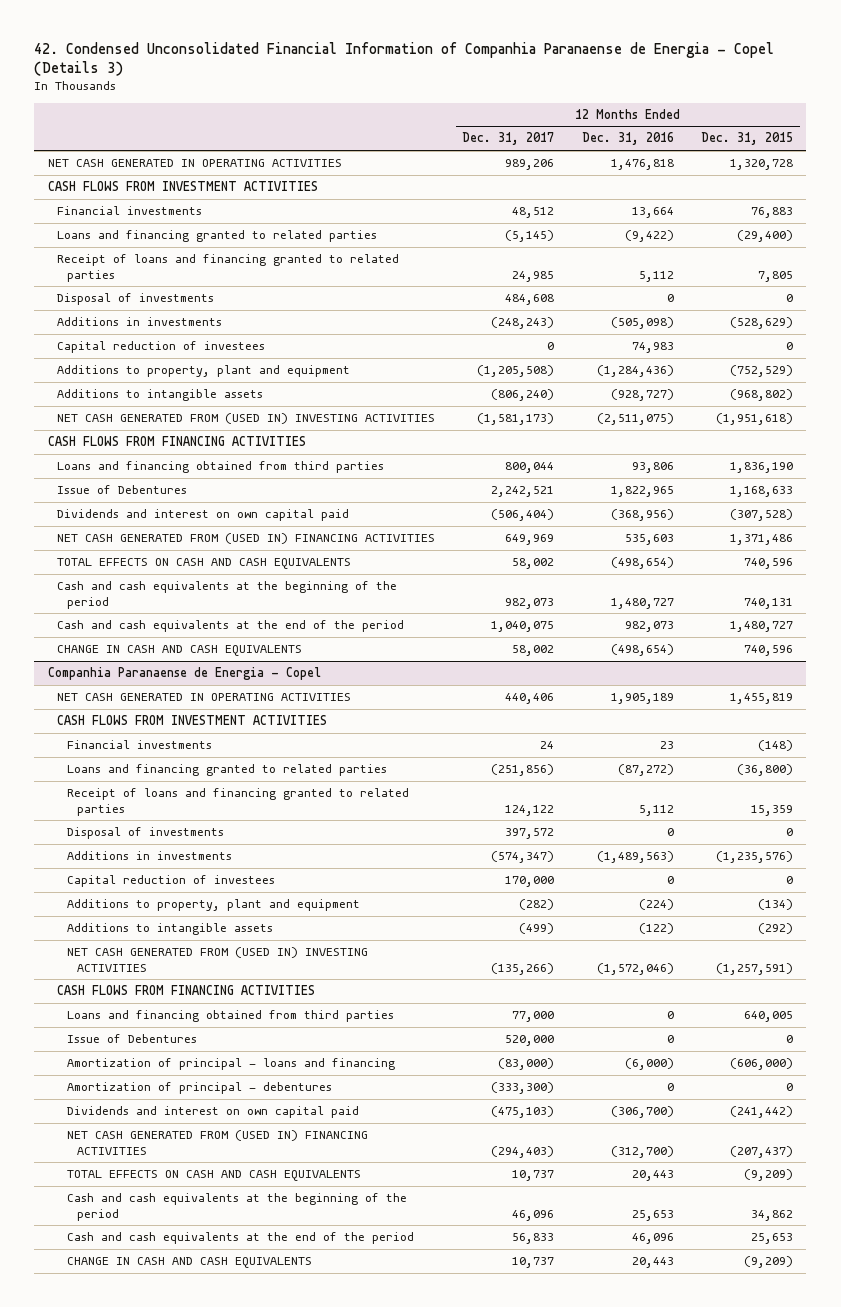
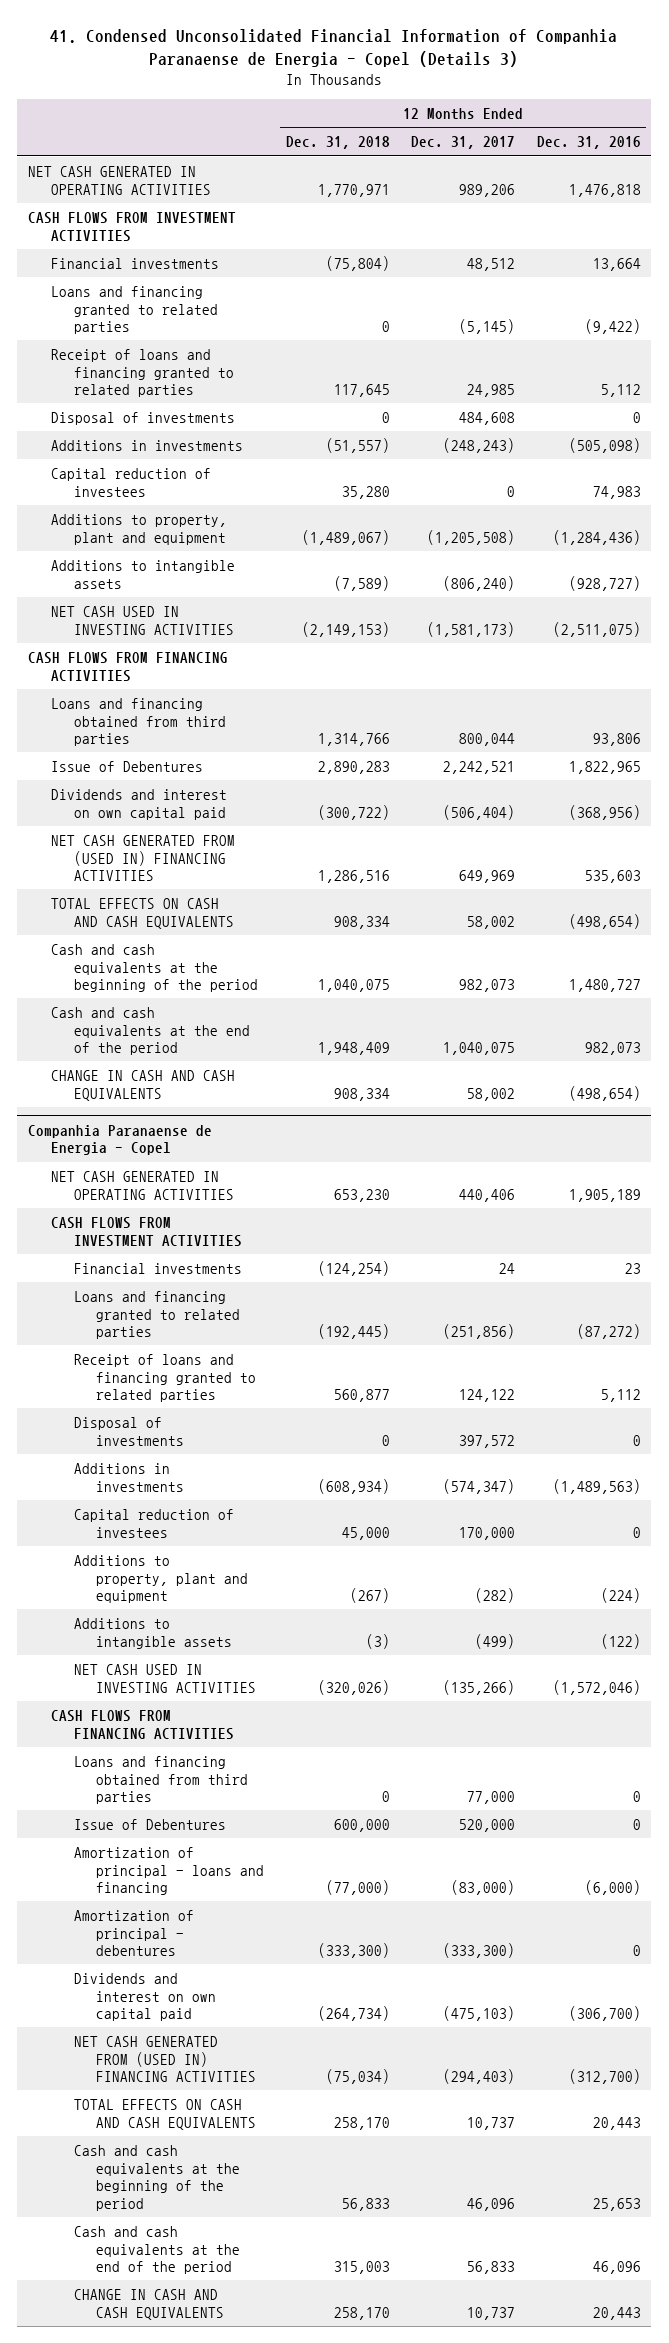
[34,41,775,77] 42. Condensed Unconsolidated Financial Information of Companhia Paranaense de Energia - Copel (Details 3) -> [50,28,618,67] 41. Condensed Unconsolidated Financial Information of Companhia Paranaense de Energia - Copel (Details 3)
[700,132,793,146] Dec. 31, 2015 -> none
none -> [285,136,390,150] Dec. 31, 2018
[57,413,436,425] NET CASH GENERATED FROM (USED IN) INVESTING ACTIVITIES -> [50,606,234,635] NET CASH USED IN INVESTING ACTIVITIES
[66,947,368,972] NET CASH GENERATED FROM (USED IN) INVESTING ACTIVITIES -> [73,1664,257,1693] NET CASH USED IN INVESTING ACTIVITIES

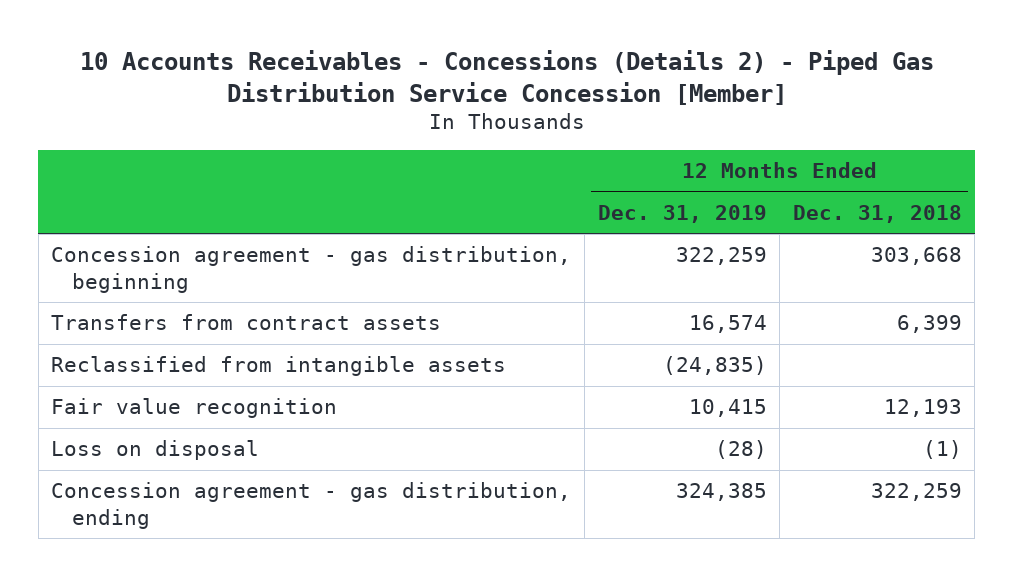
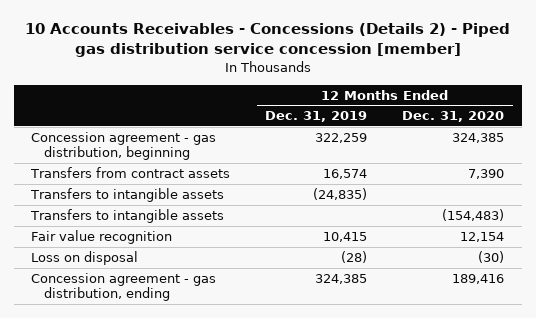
[79,49,934,105] 10 Accounts Receivables - Concessions (Details 2) - Piped Gas Distribution Service Concession [Member] -> [24,22,510,58] 10 Accounts Receivables - Concessions (Details 2) - Piped gas distribution service concession [member]
[792,204,962,223] Dec. 31, 2018 -> none
none -> [402,111,505,123] Dec. 31, 2020
[51,356,507,377] Reclassified from intangible assets -> [30,188,225,203] Transfers to intangible assets
none -> [30,209,225,224] Transfers to intangible assets

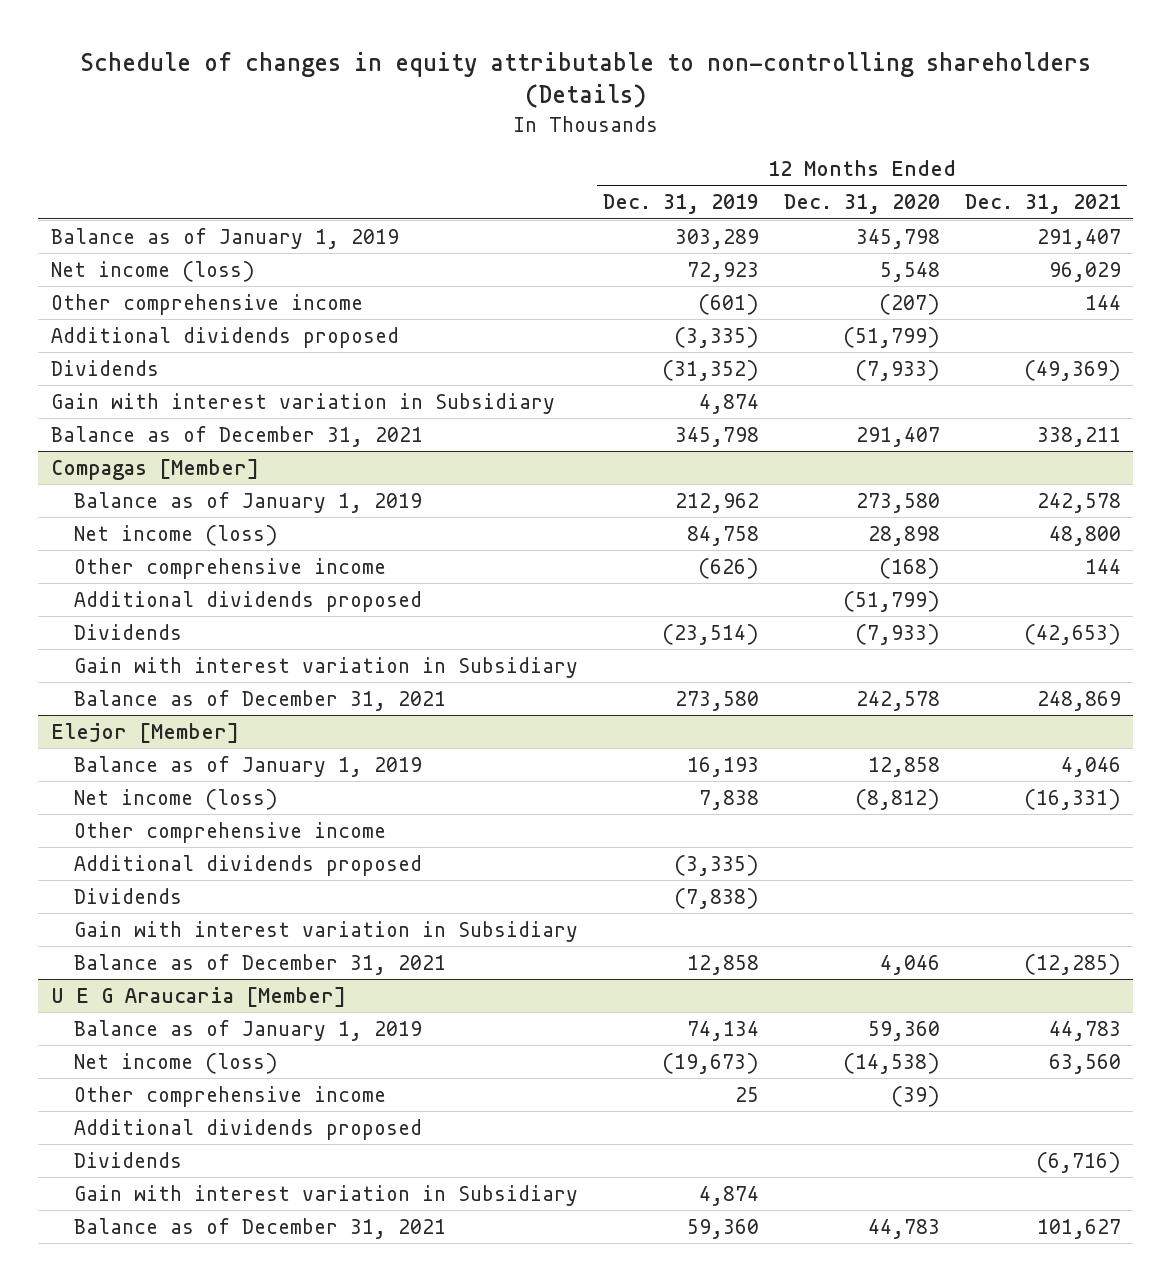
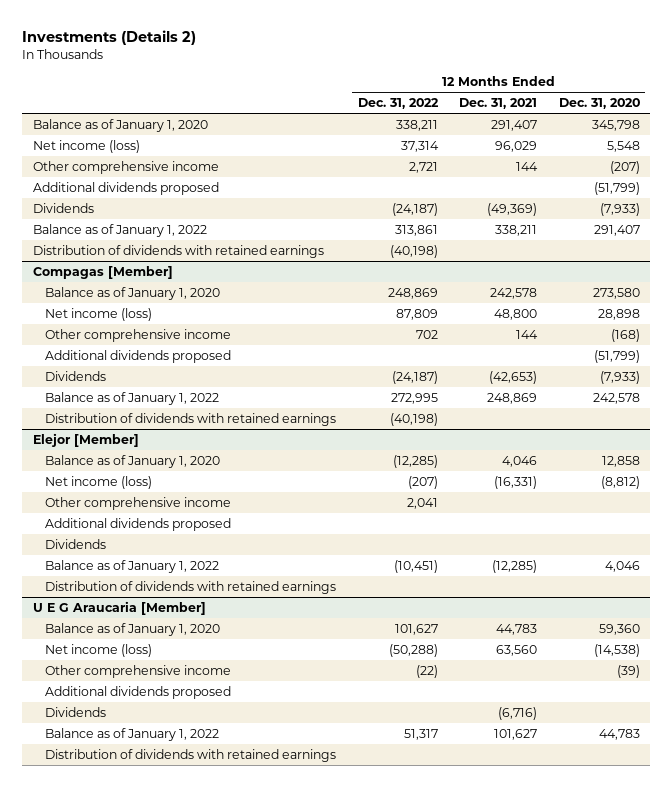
[79,51,1091,109] Schedule of changes in equity attributable to non-controlling shareholders (Details) -> [21,29,196,45] Investments (Details 2)
[603,194,760,215] Dec. 31, 2019 -> none
none -> [357,98,439,110] Dec. 31, 2022
[50,227,399,249] Balance as of January 1, 2019 -> [32,118,208,132] Balance as of January 1, 2020
[50,392,555,414] Gain with interest variation in Subsidiary -> none
[50,425,423,447] Balance as of December 31, 2021 -> [32,223,207,237] Balance as of January 1, 2022
none -> [32,244,324,258] Distribution of dividends with retained earnings
[74,491,423,513] Balance as of January 1, 2019 -> [45,286,221,300] Balance as of January 1, 2020
[74,656,579,678] Gain with interest variation in Subsidiary -> none
[74,689,447,711] Balance as of December 31, 2021 -> [45,391,220,405] Balance as of January 1, 2022
none -> [45,412,337,426] Distribution of dividends with retained earnings
[74,755,423,777] Balance as of January 1, 2019 -> [45,454,221,468] Balance as of January 1, 2020
[74,920,579,942] Gain with interest variation in Subsidiary -> none
[74,953,447,975] Balance as of December 31, 2021 -> [45,559,220,573] Balance as of January 1, 2022
none -> [45,580,337,594] Distribution of dividends with retained earnings
[74,1019,423,1041] Balance as of January 1, 2019 -> [45,622,221,636] Balance as of January 1, 2020
[74,1184,579,1206] Gain with interest variation in Subsidiary -> none
[74,1217,447,1239] Balance as of December 31, 2021 -> [45,727,220,741] Balance as of January 1, 2022
none -> [45,748,337,762] Distribution of dividends with retained earnings

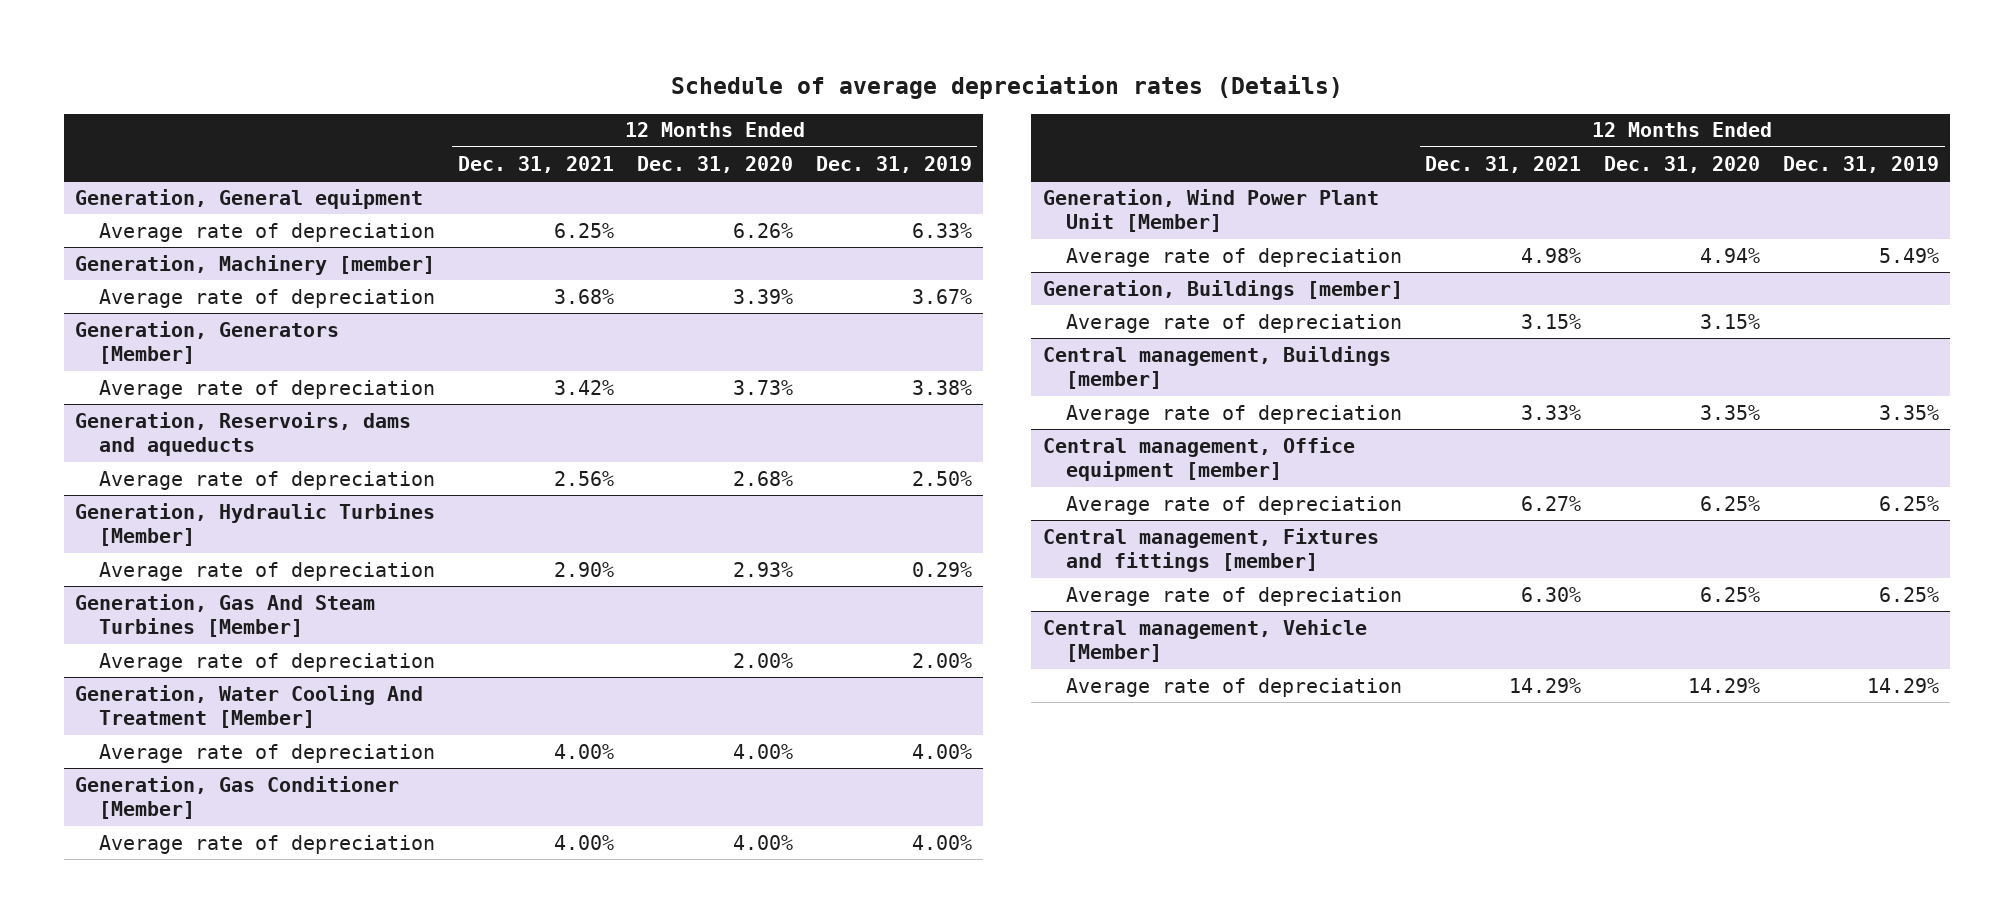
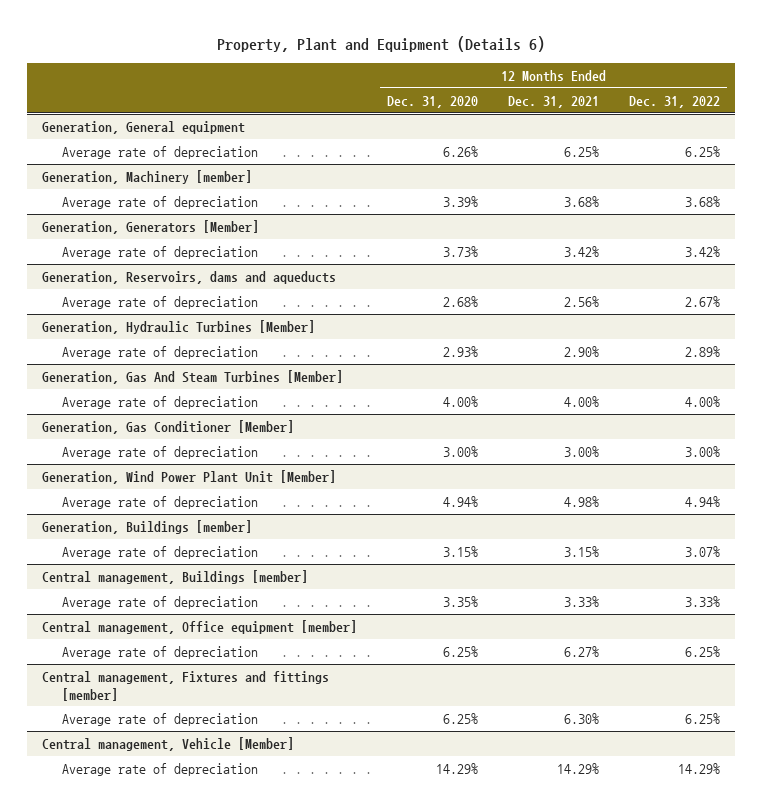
[671,75,1344,100] Schedule of average depreciation rates (Details) -> [217,36,546,53] Property, Plant and Equipment (Details 6)
[815,155,972,173] Dec. 31, 2019 -> none
none -> [628,95,720,108] Dec. 31, 2022
[98,652,435,672] Average rate of depreciation -> none
[75,684,424,729] Generation, Water Cooling And Treatment [Member] -> none
[554,834,615,850] 4.00% -> [564,445,600,457] 3.00%
[732,834,793,850] 4.00% -> [443,445,479,457] 3.00%

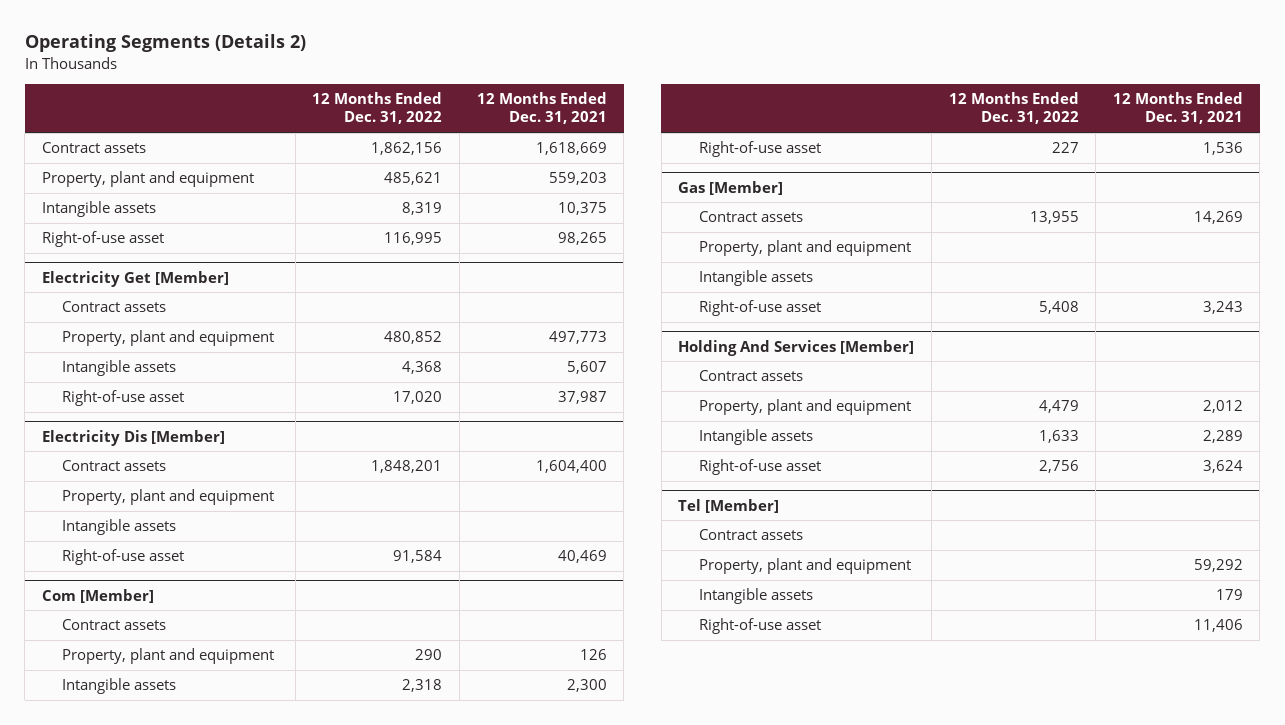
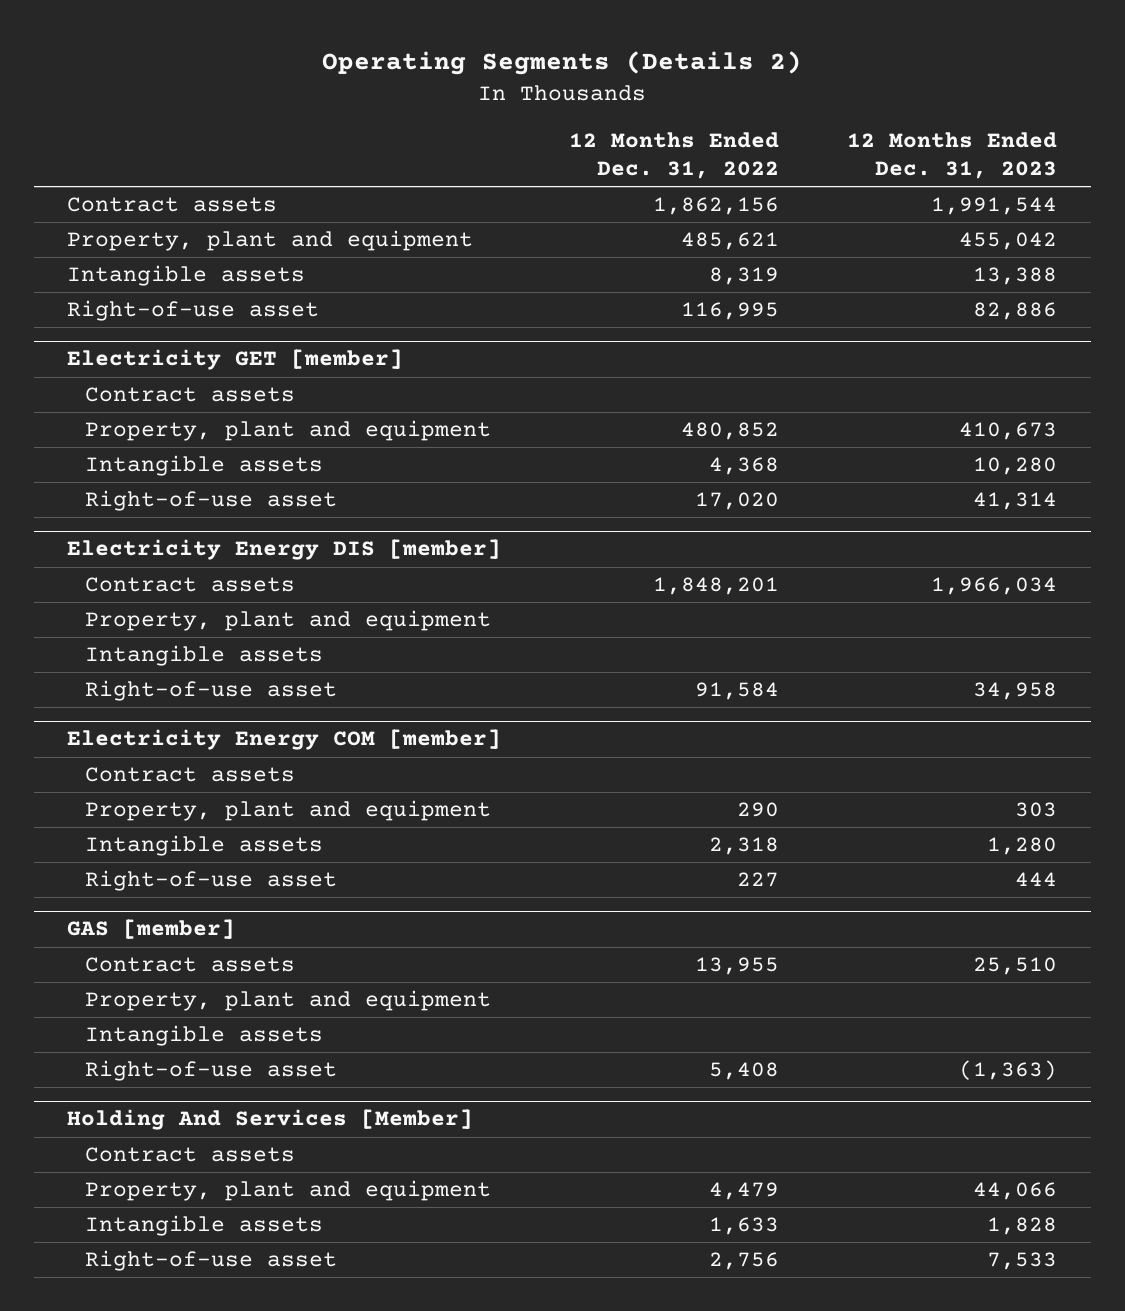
[476,91,607,125] 12 Months Ended Dec. 31, 2021 -> none
none -> [847,131,1058,180] 12 Months Ended Dec. 31, 2023
[42,270,230,287] Electricity Get [Member] -> [67,349,404,371] Electricity GET [member]
[42,429,226,446] Electricity Dis [Member] -> [67,539,502,561] Electricity Energy DIS [member]
[42,588,155,603] Com [Member] -> [67,729,502,751] Electricity Energy COM [member]
[678,180,784,195] Gas [Member] -> [67,919,236,940] GAS [member]
[678,498,780,513] Tel [Member] -> none
[698,529,803,541] Contract assets -> none
[698,558,911,575] Property, plant and equipment -> none
[698,588,813,605] Intangible assets -> none
[698,618,821,635] Right-of-use asset -> none

